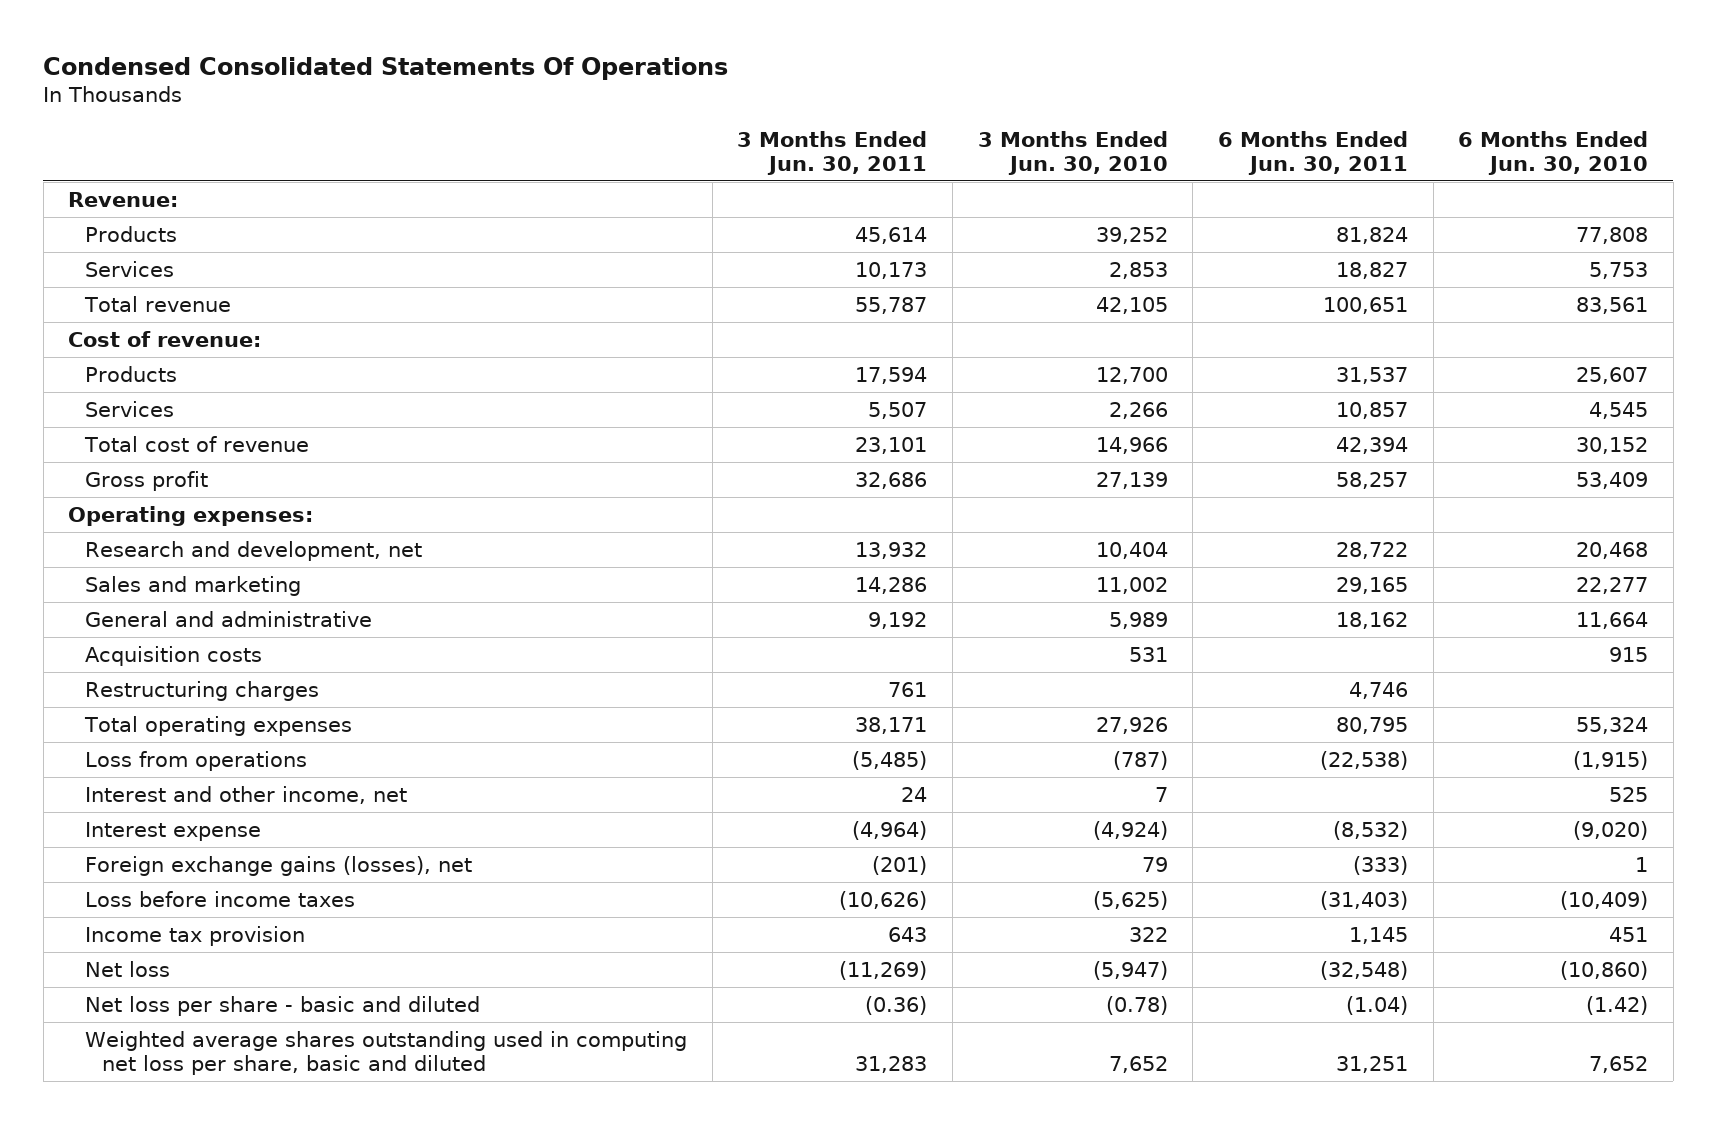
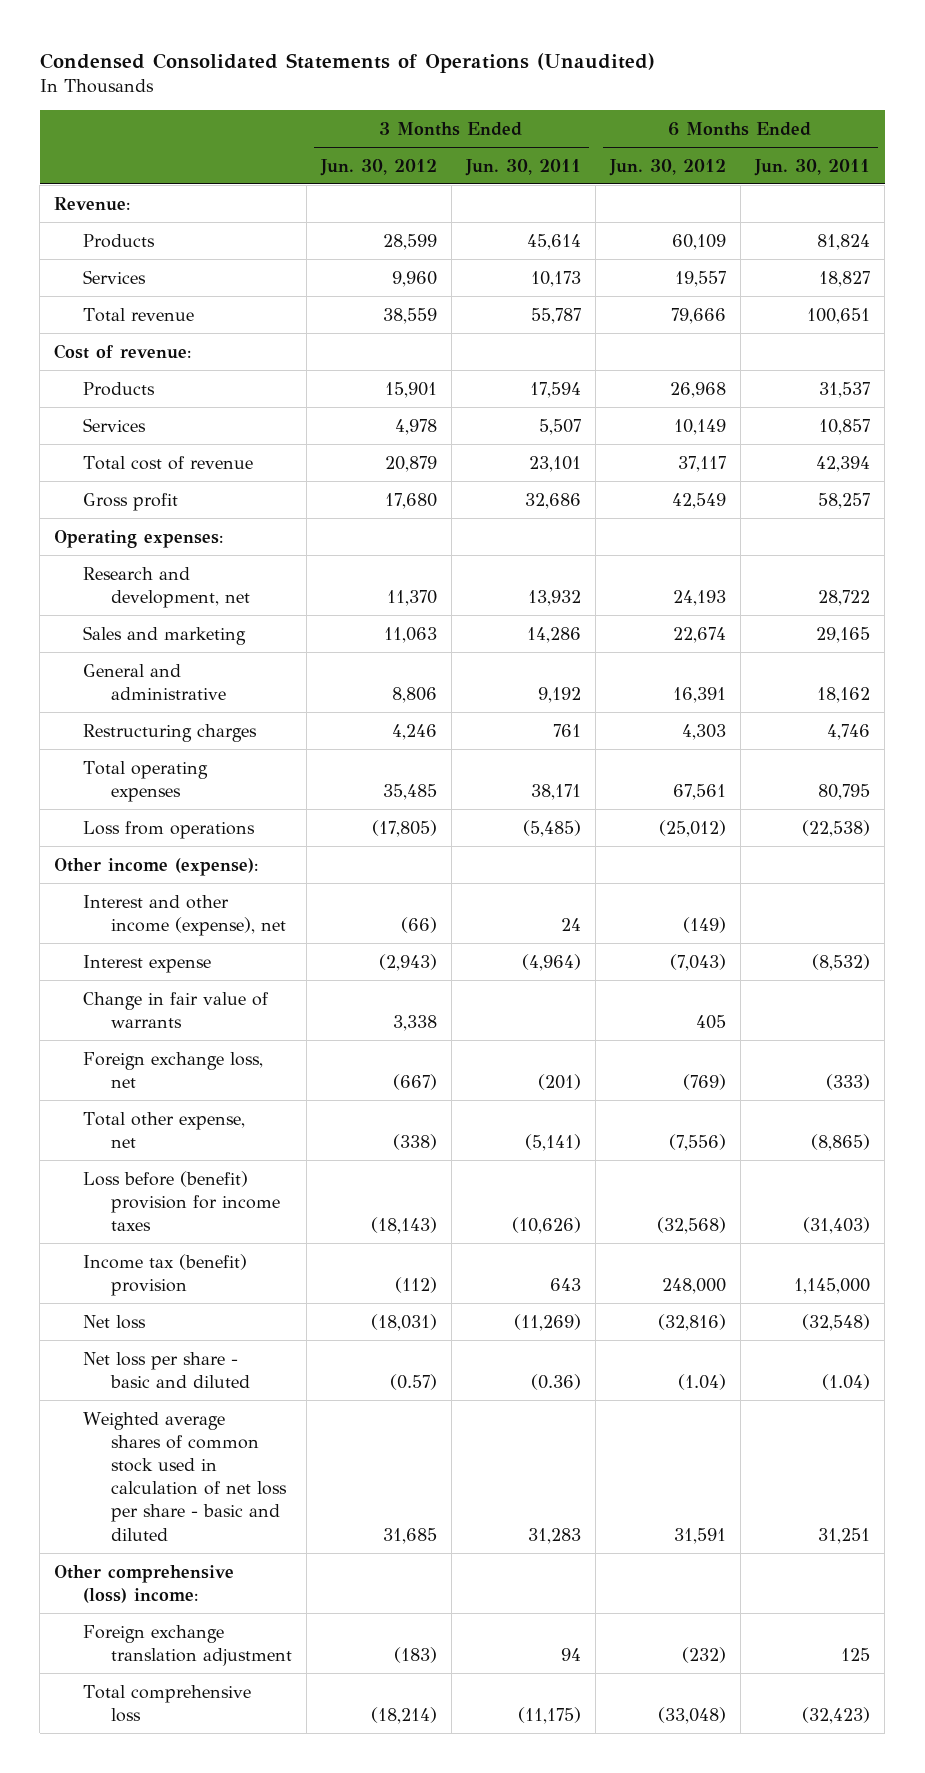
[43,56,729,80] Condensed Consolidated Statements Of Operations -> [39,52,655,73] Condensed Consolidated Statements of Operations (Unaudited)
[977,131,1168,175] 3 Months Ended Jun. 30, 2010 -> none
[1458,131,1649,175] 6 Months Ended Jun. 30, 2010 -> none
none -> [320,158,438,176] Jun. 30, 2012
none -> [609,158,727,176] Jun. 30, 2012
[85,645,263,666] Acquisition costs -> none
none -> [54,857,259,876] Other income (expense):
[85,785,408,804] Interest and other income, net -> [82,894,287,936] Interest and other income (expense), net
none -> [82,991,269,1028] Change in fair value of warrants
[85,855,473,876] Foreign exchange gains (losses), net -> [82,1051,263,1088] Foreign exchange loss, net
none -> [82,1111,245,1148] Total other expense, net
[85,890,356,907] Loss before income taxes -> [82,1170,281,1231] Loss before (benefit) provision for income taxes
[85,925,306,946] Income tax provision -> [82,1253,247,1296] Income tax (benefit) provision
[1348,926,1408,944] 1,145 -> [794,1277,871,1294] 1,145,000
[85,1030,688,1075] Weighted average shares outstanding used in computing net loss per share, basic and diluted -> [82,1411,288,1541] Weighted average shares of common stock used in calculation of net loss per share - basic and diluted
none -> [54,1564,235,1603] Other comprehensive (loss) income:
none -> [82,1624,293,1666] Foreign exchange translation adjustment
none -> [82,1684,251,1722] Total comprehensive loss

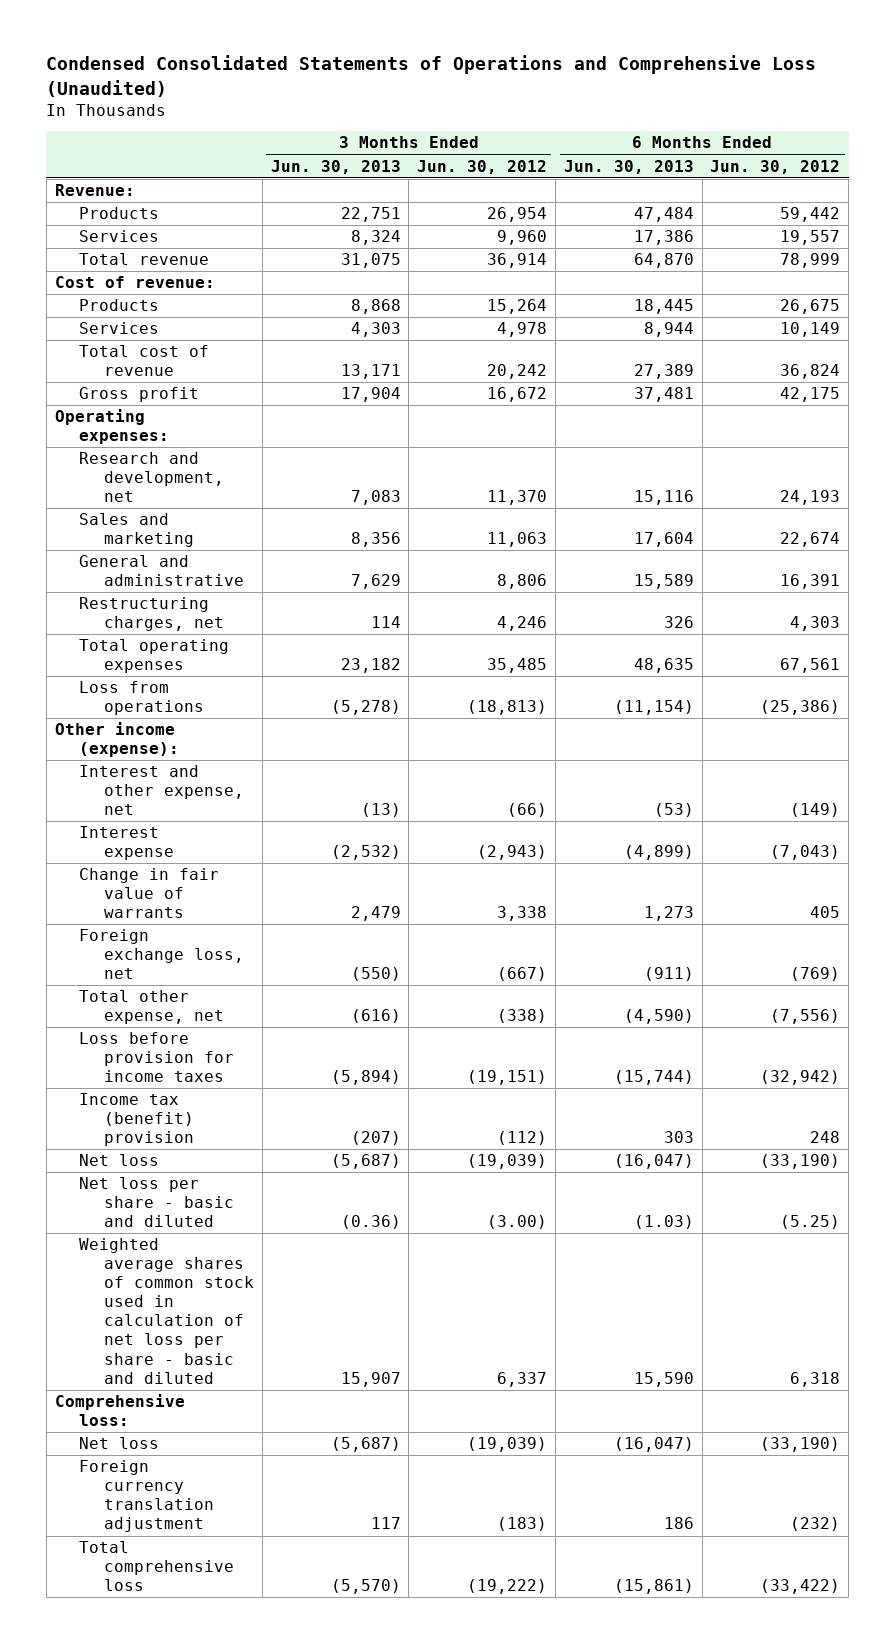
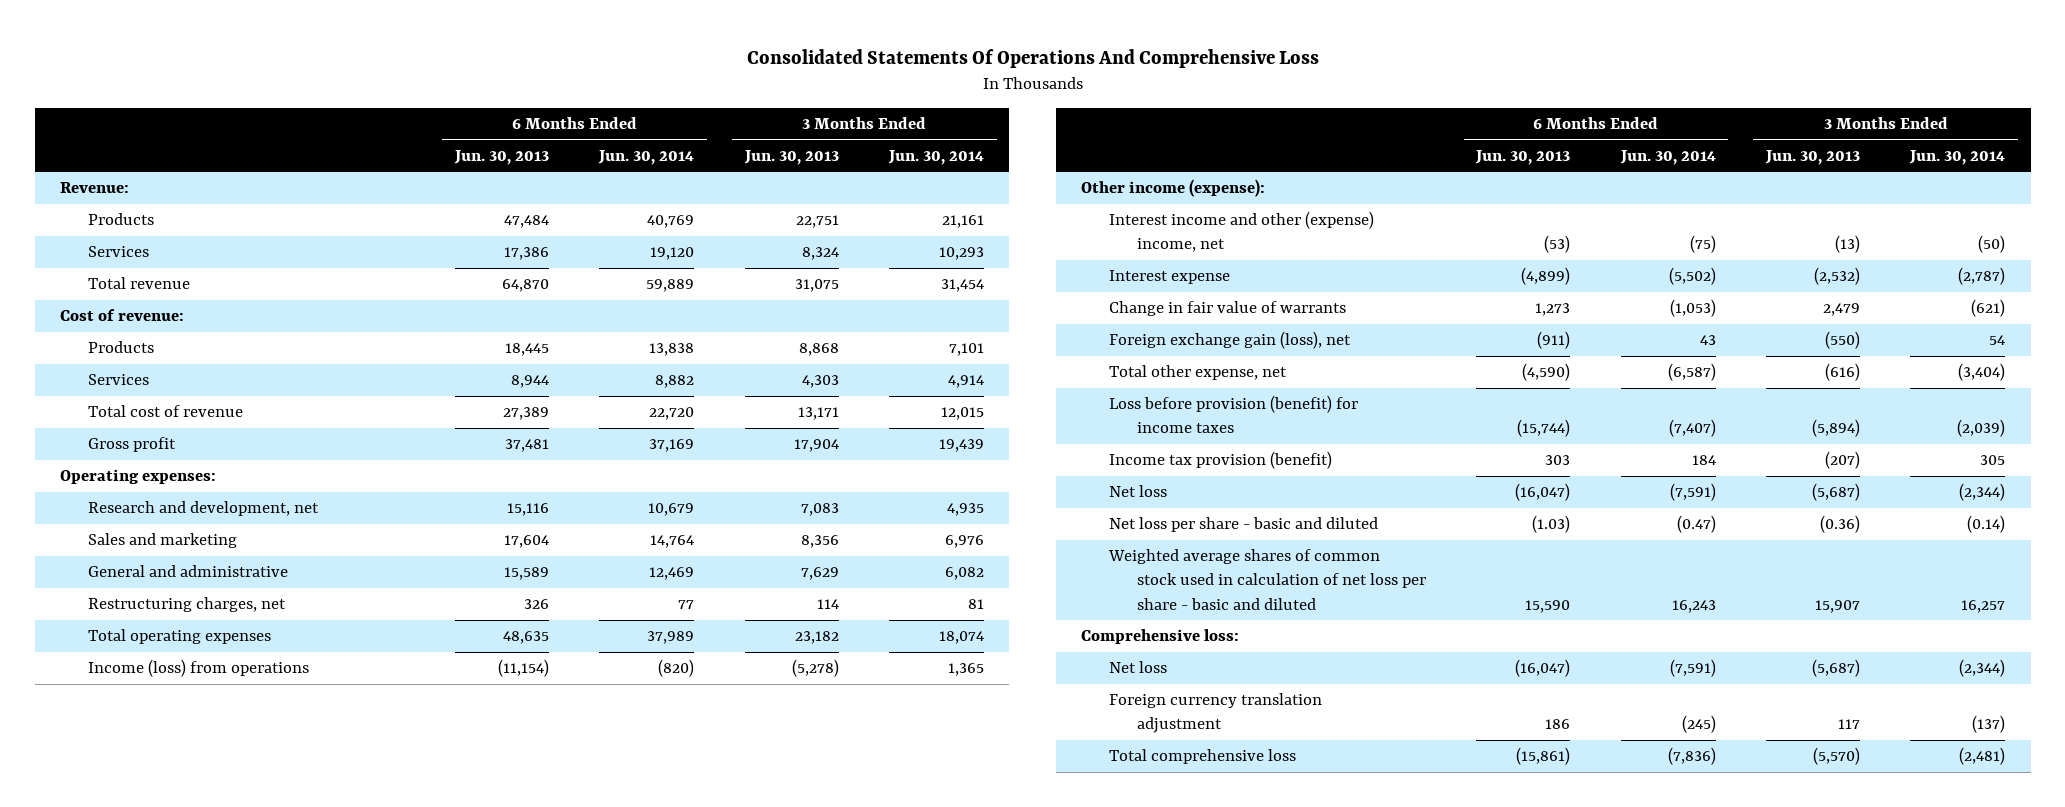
[46,55,817,97] Condensed Consolidated Statements of Operations and Comprehensive Loss (Unaudited) -> [746,48,1319,68] Consolidated Statements Of Operations And Comprehensive Loss
[417,159,548,174] Jun. 30, 2012 -> none
[710,159,841,174] Jun. 30, 2012 -> none
none -> [598,149,695,165] Jun. 30, 2014
none -> [888,149,985,165] Jun. 30, 2014
[79,681,205,716] Loss from operations -> [87,659,309,678] Income (loss) from operations
[79,765,245,816] Interest and other expense, net -> [1108,211,1374,253] Interest income and other (expense) income, net
[79,929,245,980] Foreign exchange loss, net -> [1108,331,1351,350] Foreign exchange gain (loss), net
[79,1032,235,1083] Loss before provision for income taxes -> [1108,395,1358,434] Loss before provision (benefit) for income taxes
[79,1093,195,1147] Income tax (benefit) provision -> [1108,451,1332,470] Income tax provision (benefit)

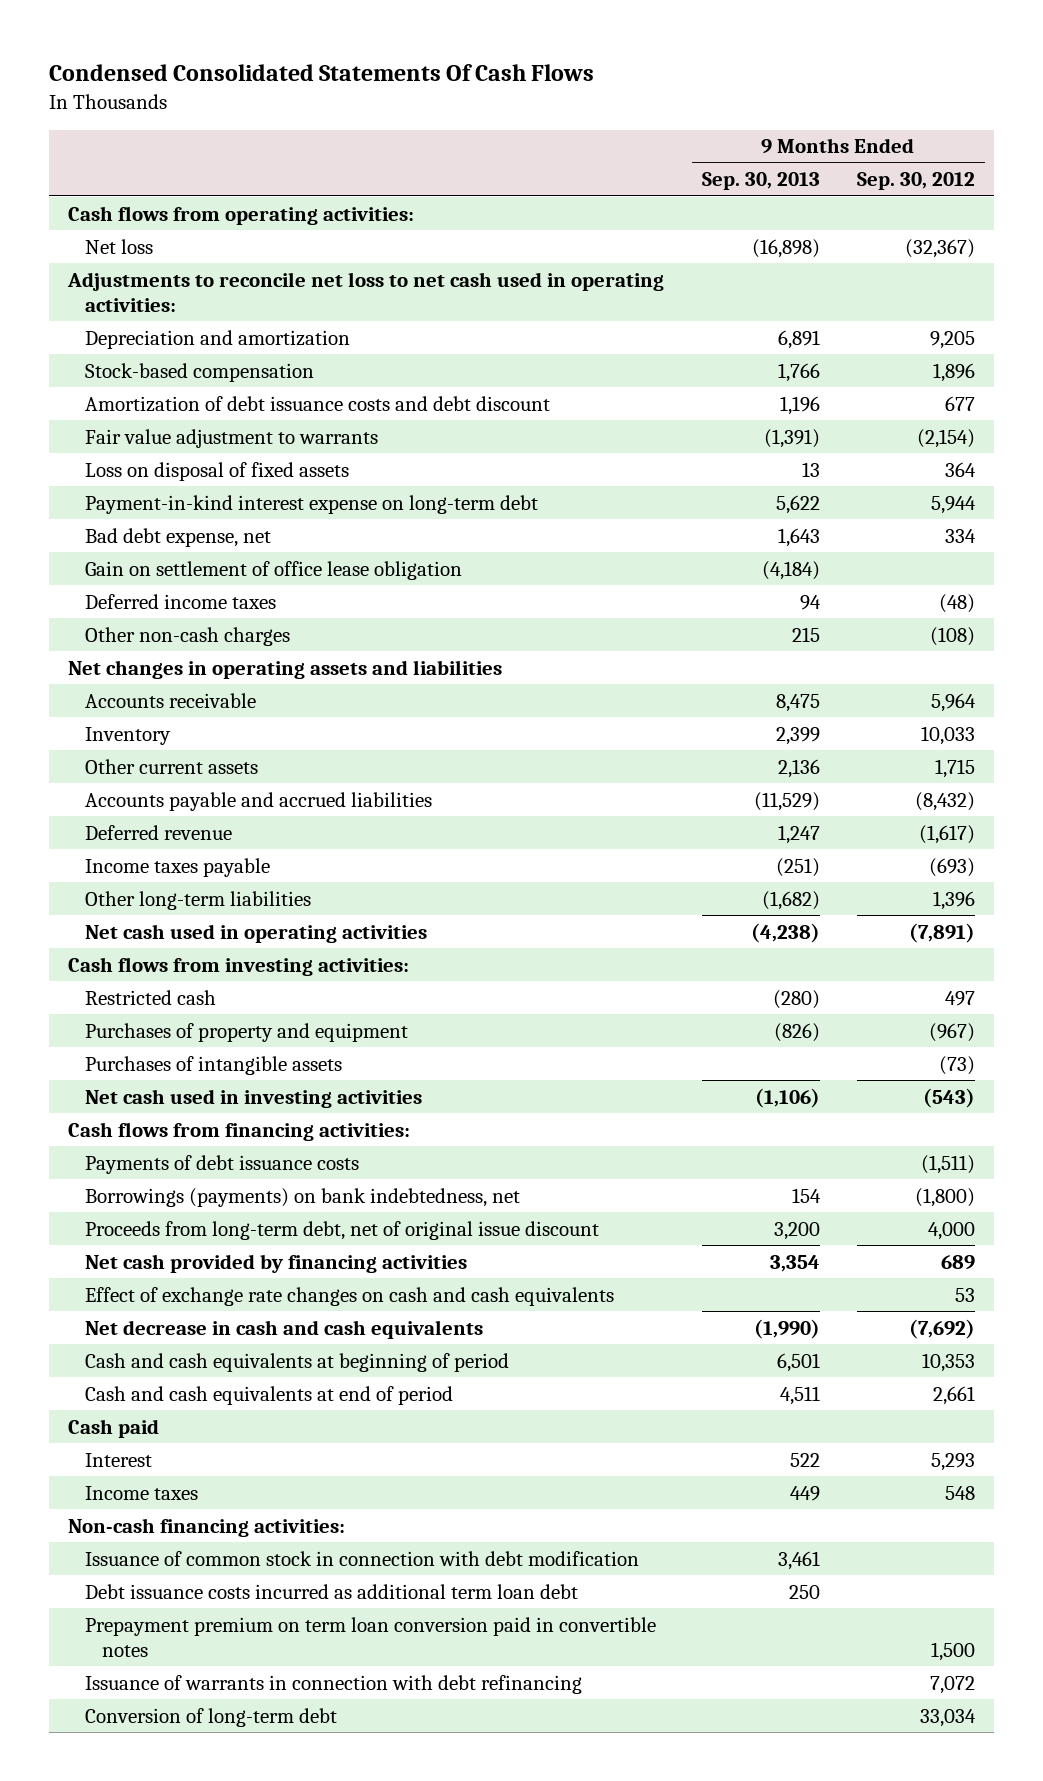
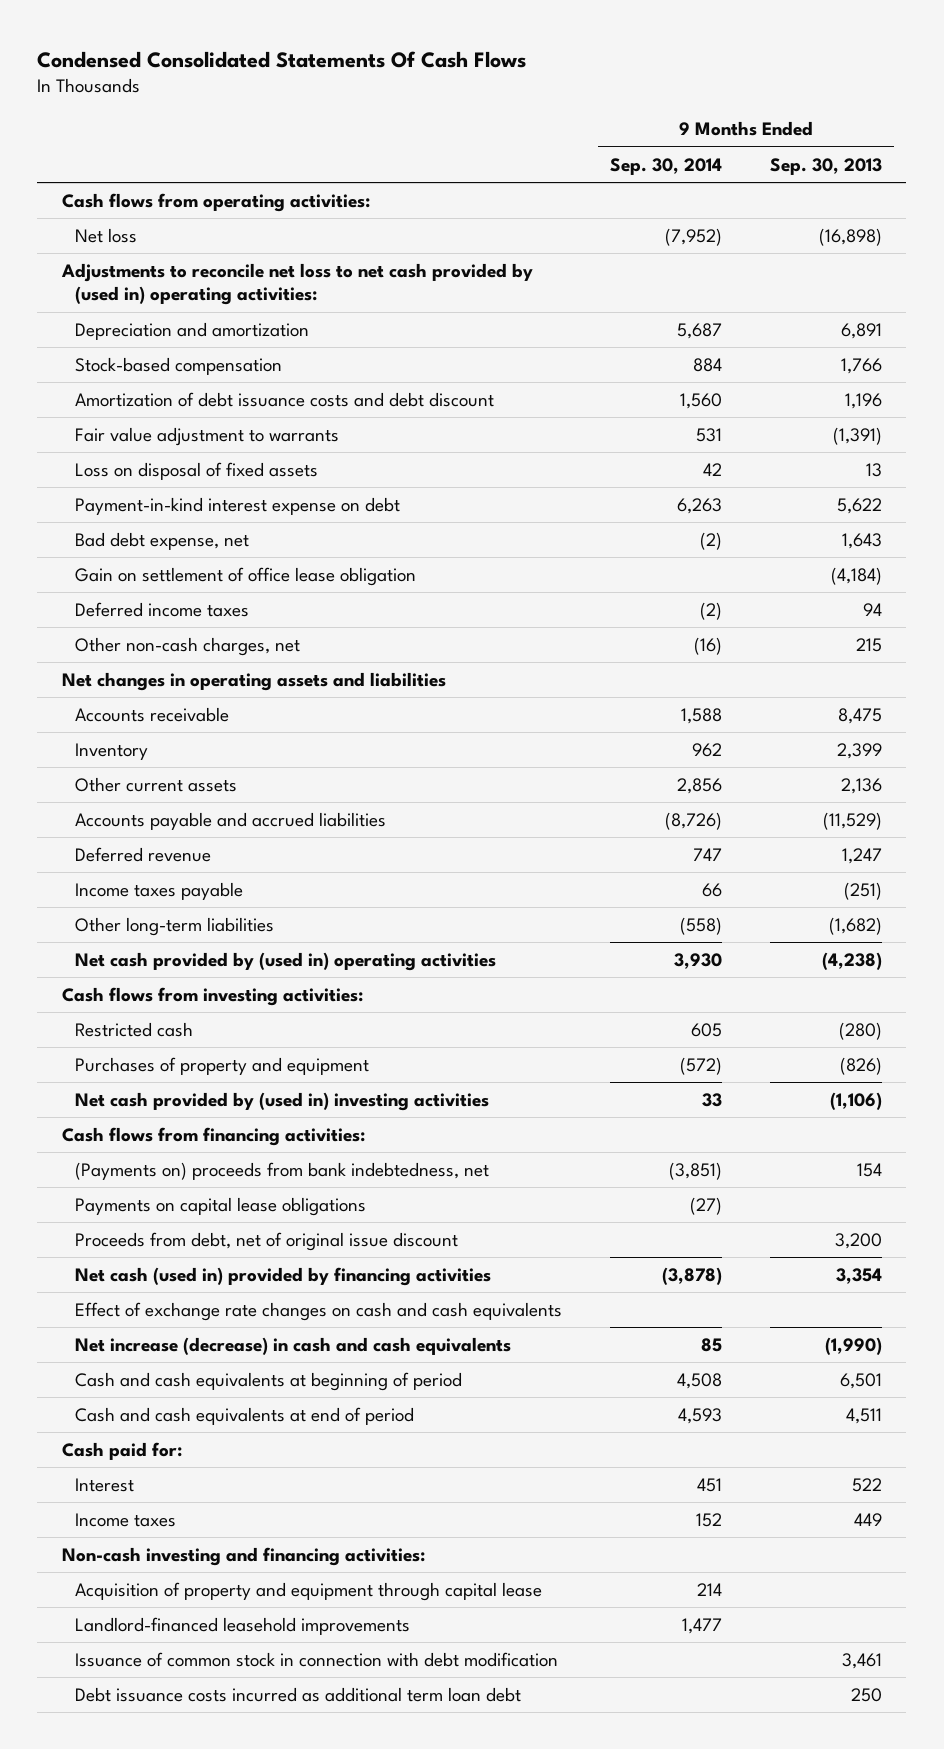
[857,172,976,191] Sep. 30, 2012 -> none
none -> [610,157,723,175] Sep. 30, 2014
[66,271,664,312] Adjustments to reconcile net loss to net cash used in operating activities: -> [60,262,533,306] Adjustments to reconcile net loss to net cash provided by (used in) operating activities:
[84,494,538,514] Payment-in-kind interest expense on long-term debt -> [75,496,401,515] Payment-in-kind interest expense on debt
[84,626,290,646] Other non-cash charges -> [75,636,301,656] Other non-cash charges, net
[84,923,427,943] Net cash used in operating activities -> [75,951,497,971] Net cash provided by (used in) operating activities
[84,1055,342,1075] Purchases of intangible assets -> none
[84,1088,422,1108] Net cash used in investing activities -> [75,1091,490,1111] Net cash provided by (used in) investing activities
[84,1154,359,1174] Payments of debt issuance costs -> none
[84,1187,520,1207] Borrowings (payments) on bank indebtedness, net -> [75,1161,490,1180] (Payments on) proceeds from bank indebtedness, net
none -> [75,1196,367,1216] Payments on capital lease obligations
[84,1220,599,1240] Proceeds from long-term debt, net of original issue discount -> [75,1231,459,1251] Proceeds from debt, net of original issue discount
[84,1253,467,1273] Net cash provided by financing activities -> [75,1266,492,1286] Net cash (used in) provided by financing activities
[84,1319,483,1339] Net decrease in cash and cash equivalents -> [75,1336,512,1355] Net increase (decrease) in cash and cash equivalents
[67,1418,159,1438] Cash paid -> [61,1441,182,1460] Cash paid for:
[67,1517,345,1537] Non-cash financing activities: -> [61,1546,425,1566] Non-cash investing and financing activities:
none -> [75,1581,543,1601] Acquisition of property and equipment through capital lease
none -> [75,1616,411,1635] Landlord-financed leasehold improvements
[84,1616,656,1657] Prepayment premium on term loan conversion paid in convertible notes -> none
[84,1674,582,1694] Issuance of warrants in connection with debt refinancing -> none
[84,1707,337,1727] Conversion of long-term debt -> none

